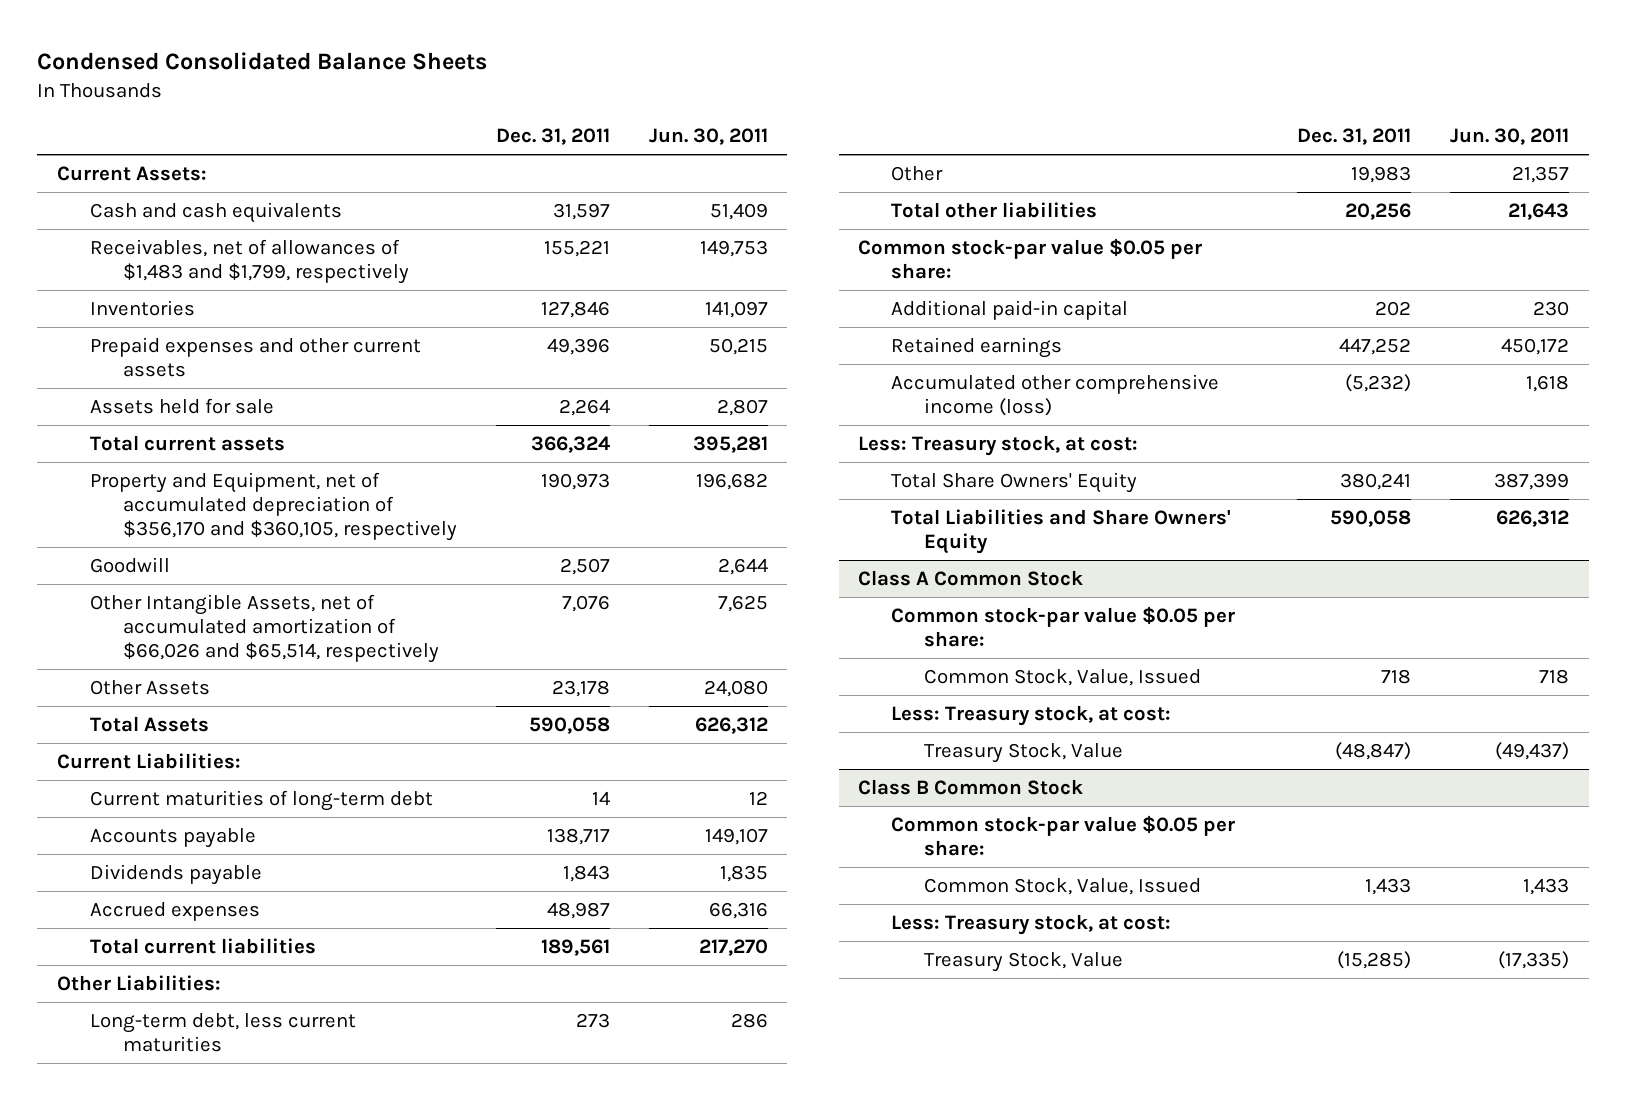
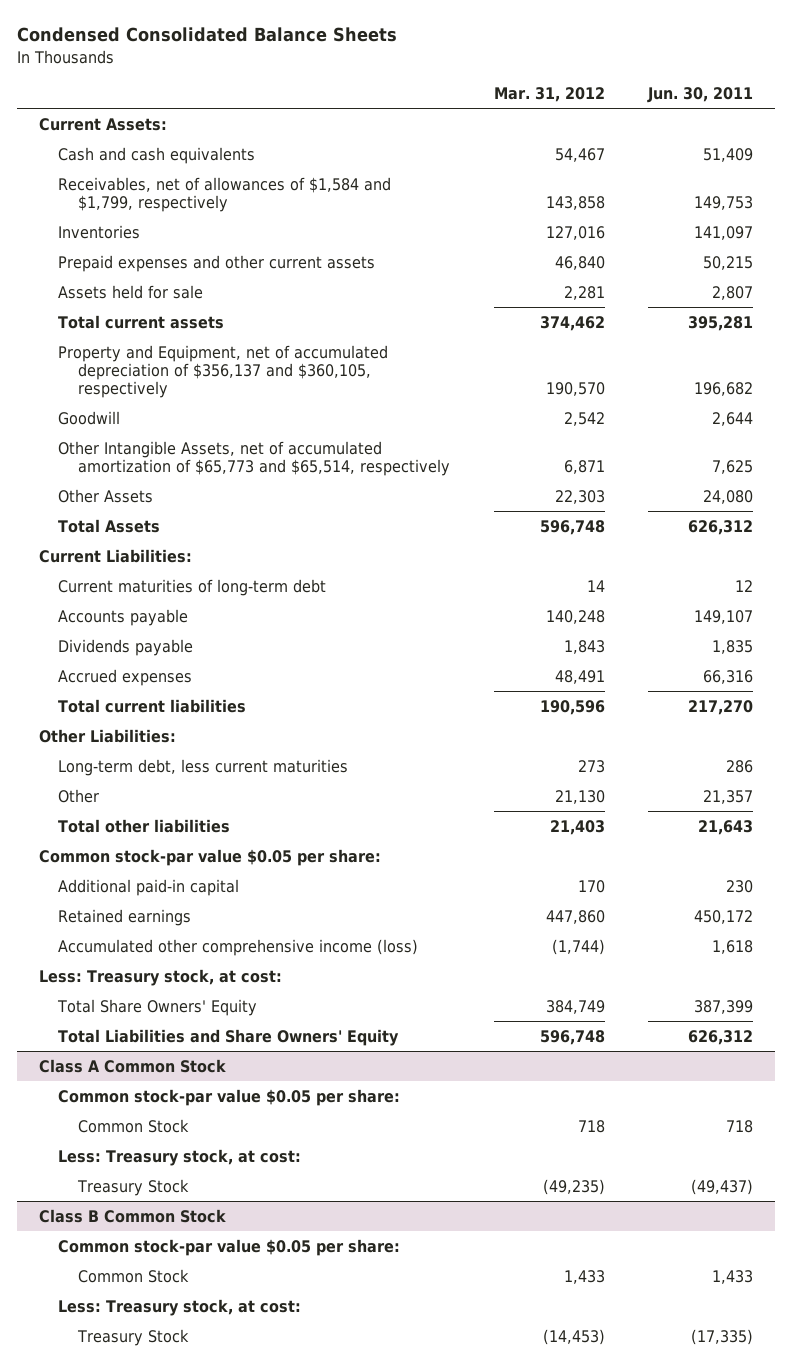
[495,128,610,146] Dec. 31, 2011 -> none
none -> [493,86,605,102] Mar. 31, 2012
[89,238,409,285] Receivables, net of allowances of $1,483 and $1,799, respectively -> [58,176,392,212] Receivables, net of allowances of $1,584 and $1,799, respectively
[89,471,457,542] Property and Equipment, net of accumulated depreciation of $356,170 and $360,105, respectively -> [58,344,389,398] Property and Equipment, net of accumulated depreciation of $356,137 and $360,105, respectively
[89,593,439,664] Other Intangible Assets, net of accumulated amortization of $66,026 and $65,514, respectively -> [58,440,450,476] Other Intangible Assets, net of accumulated amortization of $65,773 and $65,514, respectively
[924,668,1202,686] Common Stock, Value, Issued -> [77,1118,189,1133] Common Stock
[924,742,1124,763] Treasury Stock, Value -> [76,1178,189,1196] Treasury Stock
[924,877,1202,895] Common Stock, Value, Issued -> [77,1268,189,1283] Common Stock
[924,951,1124,972] Treasury Stock, Value -> [76,1328,189,1346] Treasury Stock

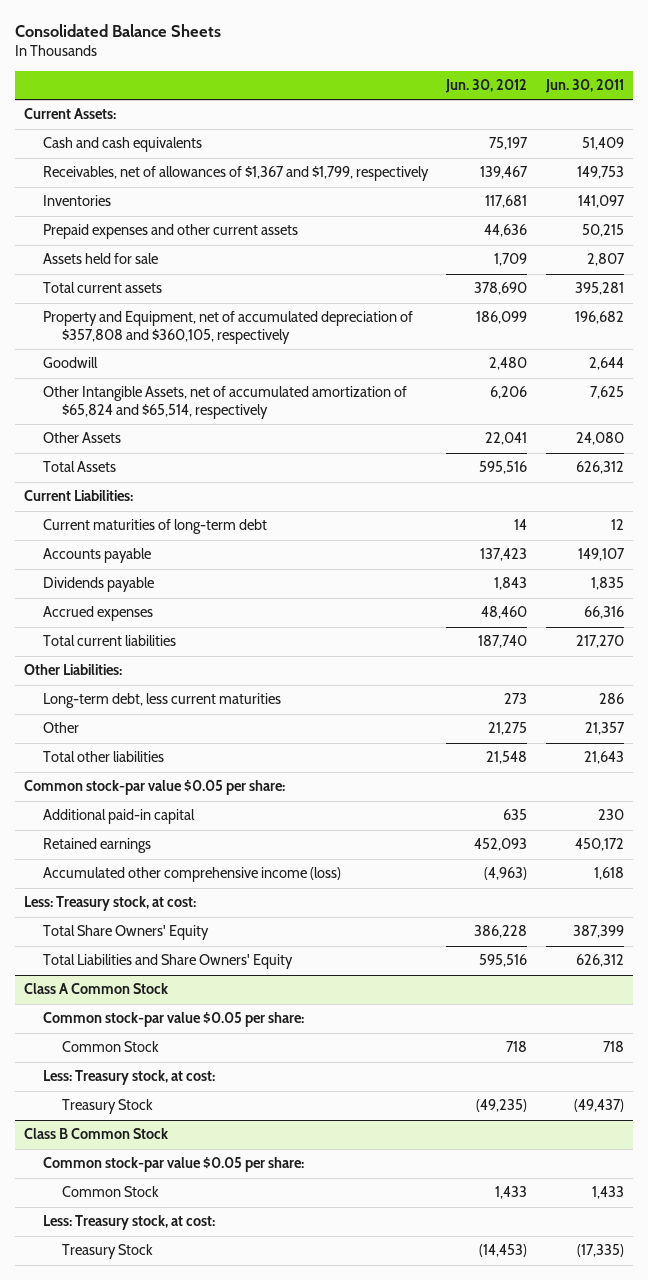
[17,27,398,43] Condensed Consolidated Balance Sheets -> [14,23,221,37] Consolidated Balance Sheets
[493,86,605,102] Mar. 31, 2012 -> none
none -> [445,78,528,93] Jun. 30, 2012
[58,176,392,212] Receivables, net of allowances of $1,584 and $1,799, respectively -> [42,166,429,182] Receivables, net of allowances of $1,367 and $1,799, respectively
[58,344,389,398] Property and Equipment, net of accumulated depreciation of $356,137 and $360,105, respectively -> [42,311,413,344] Property and Equipment, net of accumulated depreciation of $357,808 and $360,105, respectively
[58,440,450,476] Other Intangible Assets, net of accumulated amortization of $65,773 and $65,514, respectively -> [42,386,407,419] Other Intangible Assets, net of accumulated amortization of $65,824 and $65,514, respectively

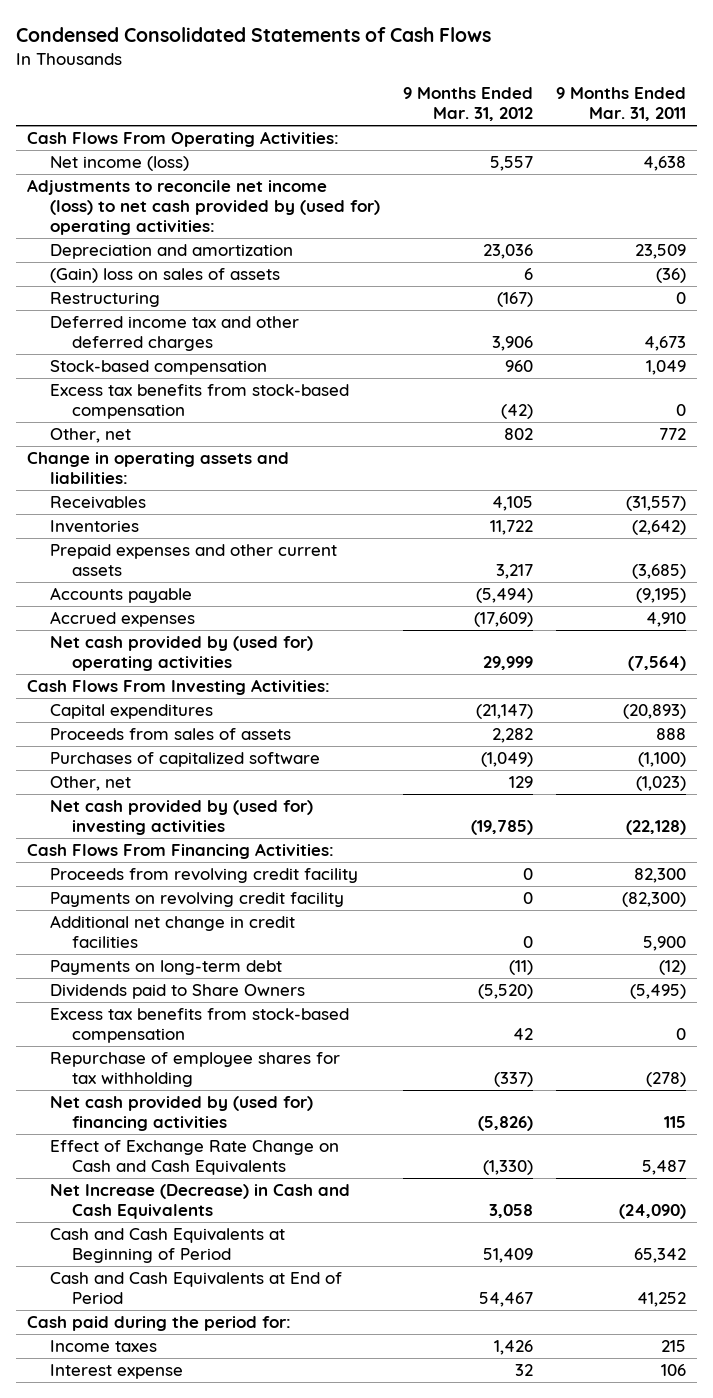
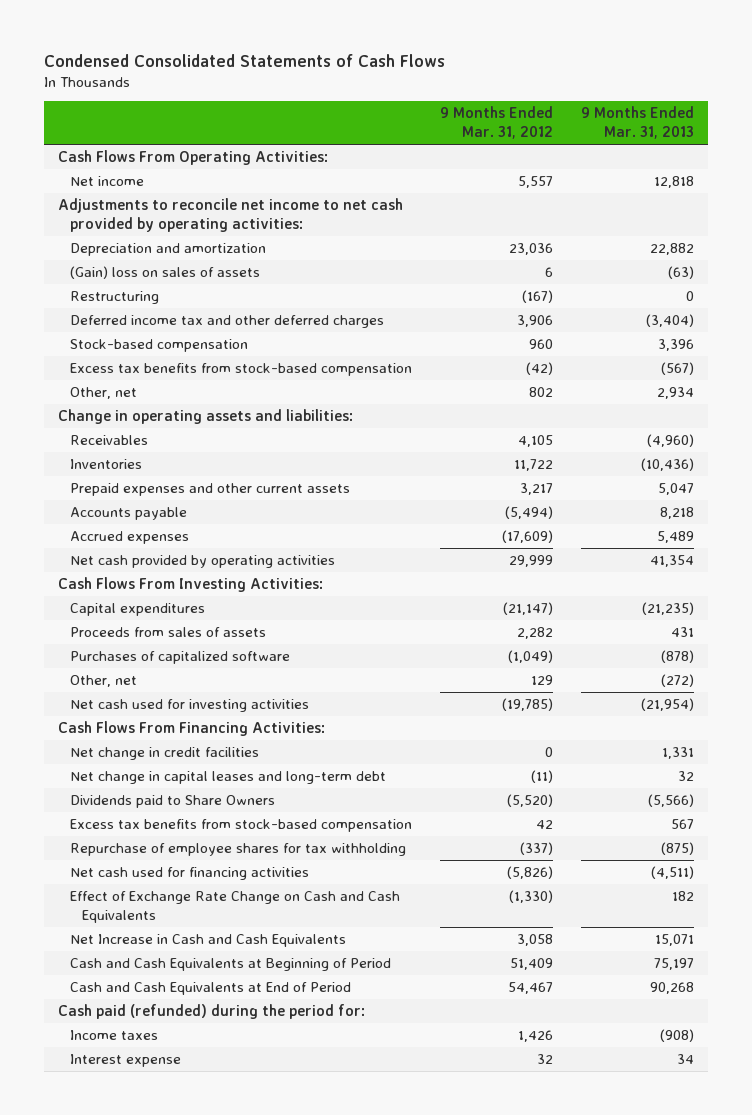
[555,87,686,122] 9 Months Ended Mar. 31, 2011 -> none
none -> [581,106,695,140] 9 Months Ended Mar. 31, 2013
[49,155,189,171] Net income (loss) -> [69,176,144,187] Net income
[27,178,380,235] Adjustments to reconcile net income (loss) to net cash provided by (used for) operating activities: -> [57,198,403,233] Adjustments to reconcile net income to net cash provided by operating activities:
[49,635,313,671] Net cash provided by (used for) operating activities -> [69,555,335,569] Net cash provided by operating activities
[49,799,313,835] Net cash provided by (used for) investing activities -> [69,699,309,713] Net cash used for investing activities
[49,867,358,883] Proceeds from revolving credit facility -> none
[49,891,344,907] Payments on revolving credit facility -> none
[49,959,282,975] Payments on long-term debt -> none
[49,914,295,948] Additional net change in credit facilities -> [69,747,259,761] Net change in credit facilities
none -> [69,771,386,785] Net change in capital leases and long-term debt
[49,1095,313,1131] Net cash provided by (used for) financing activities -> [69,867,309,881] Net cash used for financing activities
[49,1183,350,1219] Net Increase (Decrease) in Cash and Cash Equivalents -> [69,934,346,948] Net Increase in Cash and Cash Equivalents
[27,1315,292,1331] Cash paid during the period for: -> [57,1004,365,1020] Cash paid (refunded) during the period for:

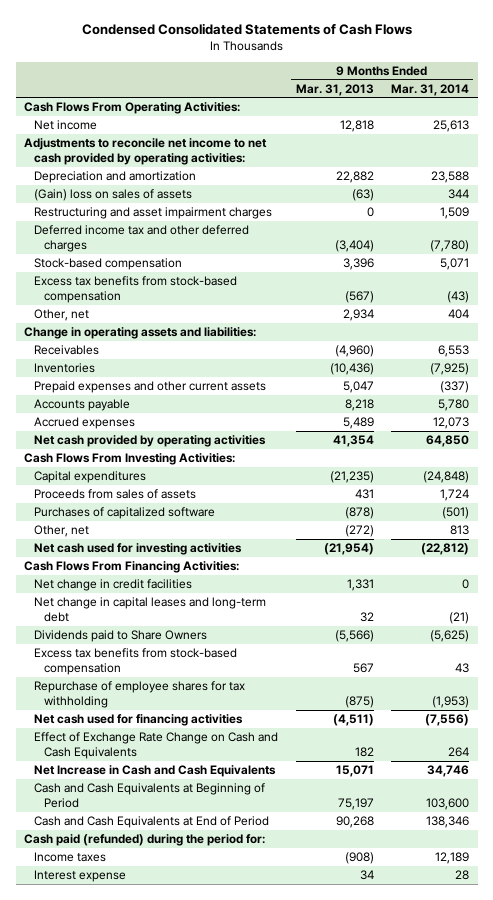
[440,106,554,140] 9 Months Ended Mar. 31, 2012 -> none
none -> [391,83,470,96] Mar. 31, 2014
[69,291,159,305] Restructuring -> [34,207,273,220] Restructuring and asset impairment charges

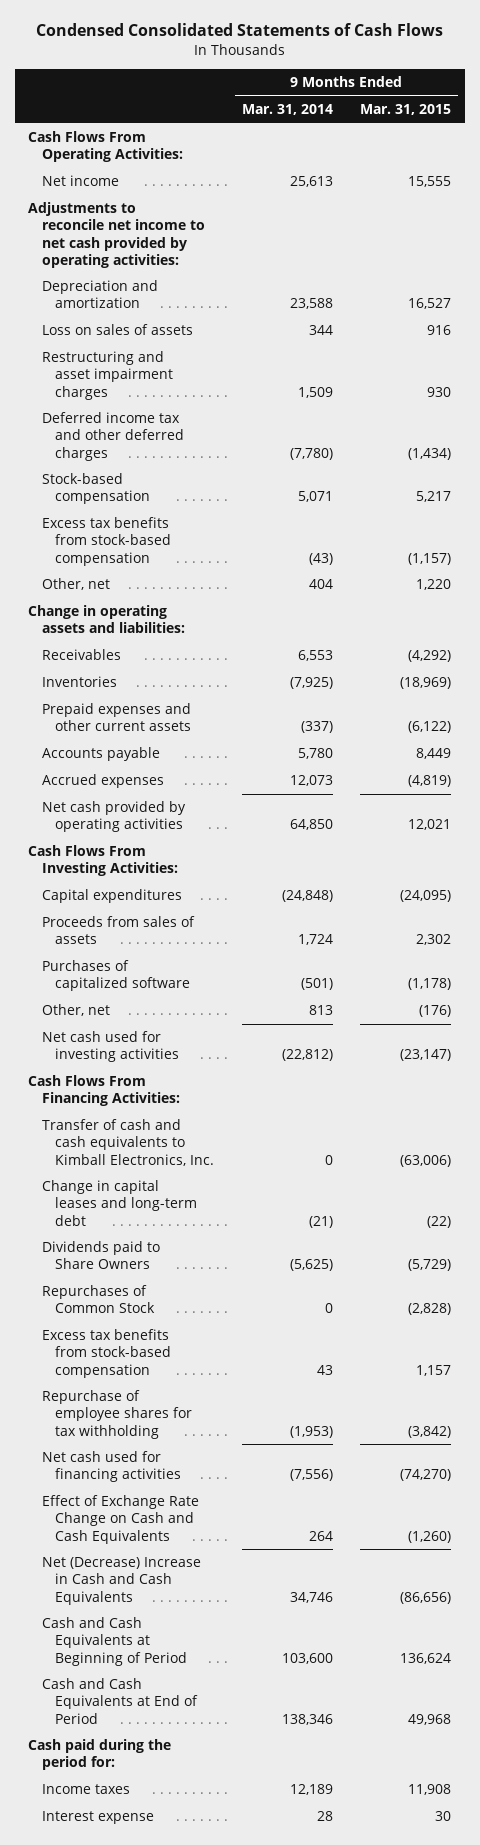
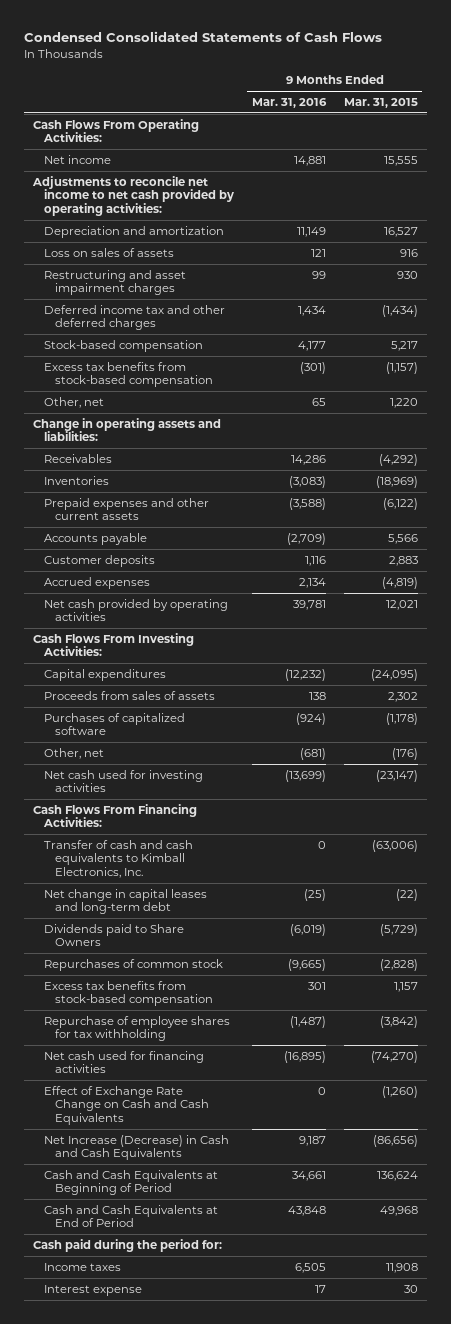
[241,104,333,116] Mar. 31, 2014 -> none
none -> [251,97,327,108] Mar. 31, 2016
[416,748,452,760] 8,449 -> [387,533,418,544] 5,566
none -> [43,554,155,567] Customer deposits
[41,1180,198,1226] Change in capital leases and long-term debt -> [43,888,207,915] Net change in capital leases and long-term debt
[41,1285,156,1314] Repurchases of Common Stock -> [43,958,223,971] Repurchases of common stock
[41,1557,201,1605] Net (Decrease) Increase in Cash and Cash Equivalents -> [43,1134,229,1161] Net Increase (Decrease) in Cash and Cash Equivalents

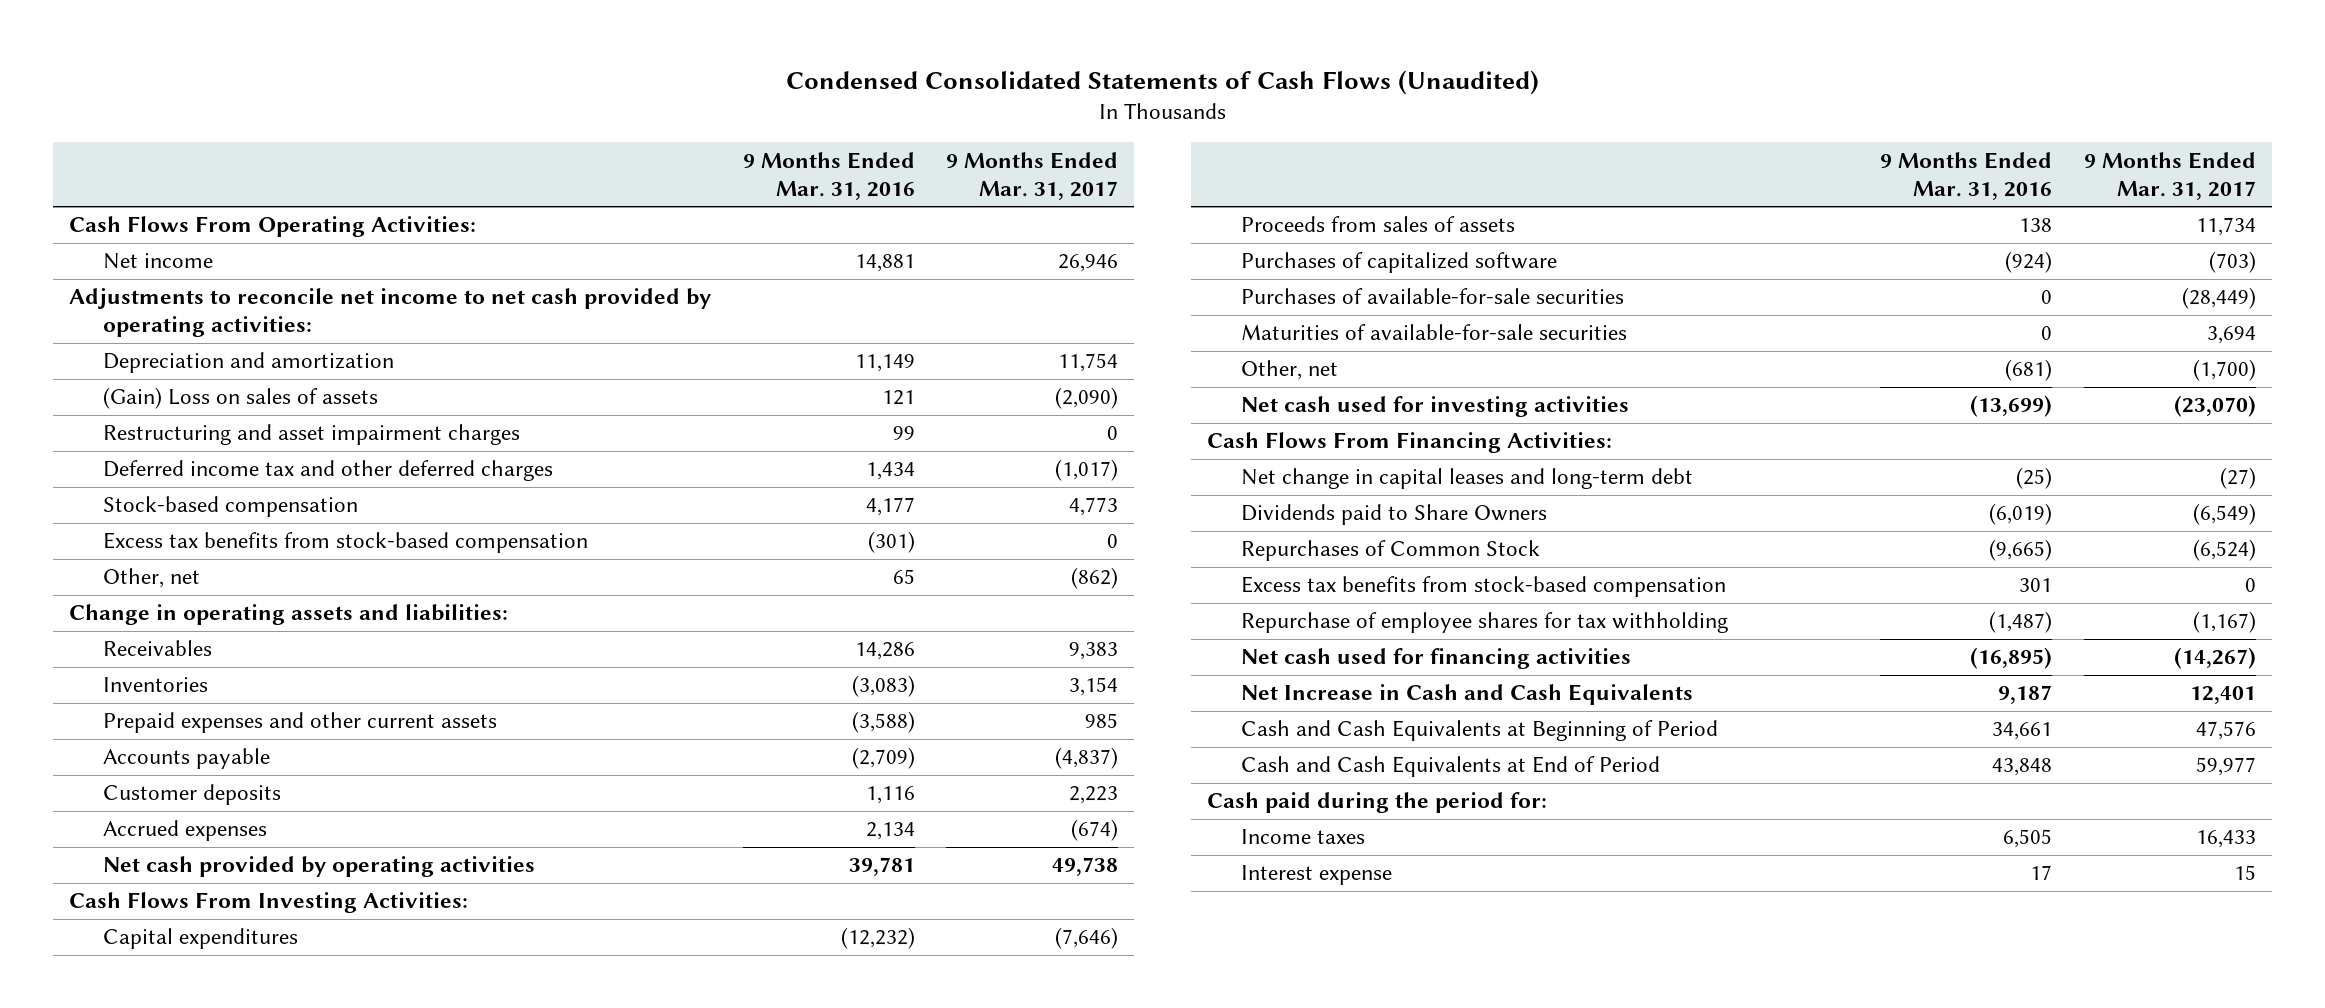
[24,31,383,43] Condensed Consolidated Statements of Cash Flows -> [785,69,1539,95] Condensed Consolidated Statements of Cash Flows (Unaudited)
[343,97,418,108] Mar. 31, 2015 -> none
none -> [946,151,1119,200] 9 Months Ended Mar. 31, 2017
[43,247,174,257] Loss on sales of assets -> [103,387,379,410] (Gain) Loss on sales of assets
none -> [1240,288,1624,305] Purchases of available-for-sale securities
none -> [1240,324,1627,341] Maturities of available-for-sale securities
[43,839,193,878] Transfer of cash and cash equivalents to Kimball Electronics, Inc. -> none
[43,958,223,971] Repurchases of common stock -> [1240,540,1540,562] Repurchases of Common Stock
[43,1085,209,1125] Effect of Exchange Rate Change on Cash and Cash Equivalents -> none
[43,1134,229,1161] Net Increase (Decrease) in Cash and Cash Equivalents -> [1240,684,1693,706] Net Increase in Cash and Cash Equivalents

